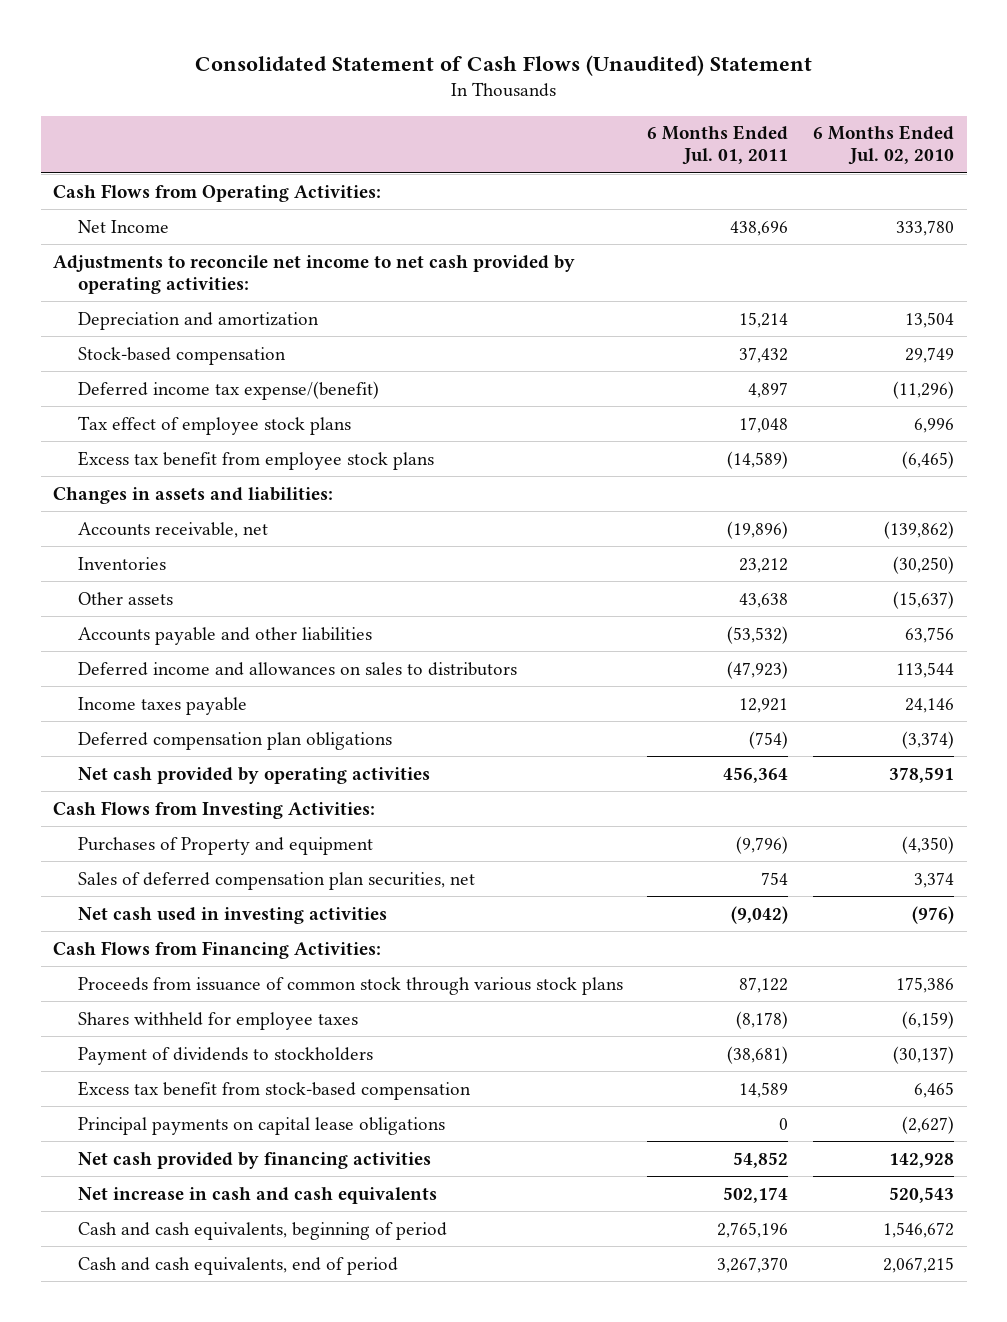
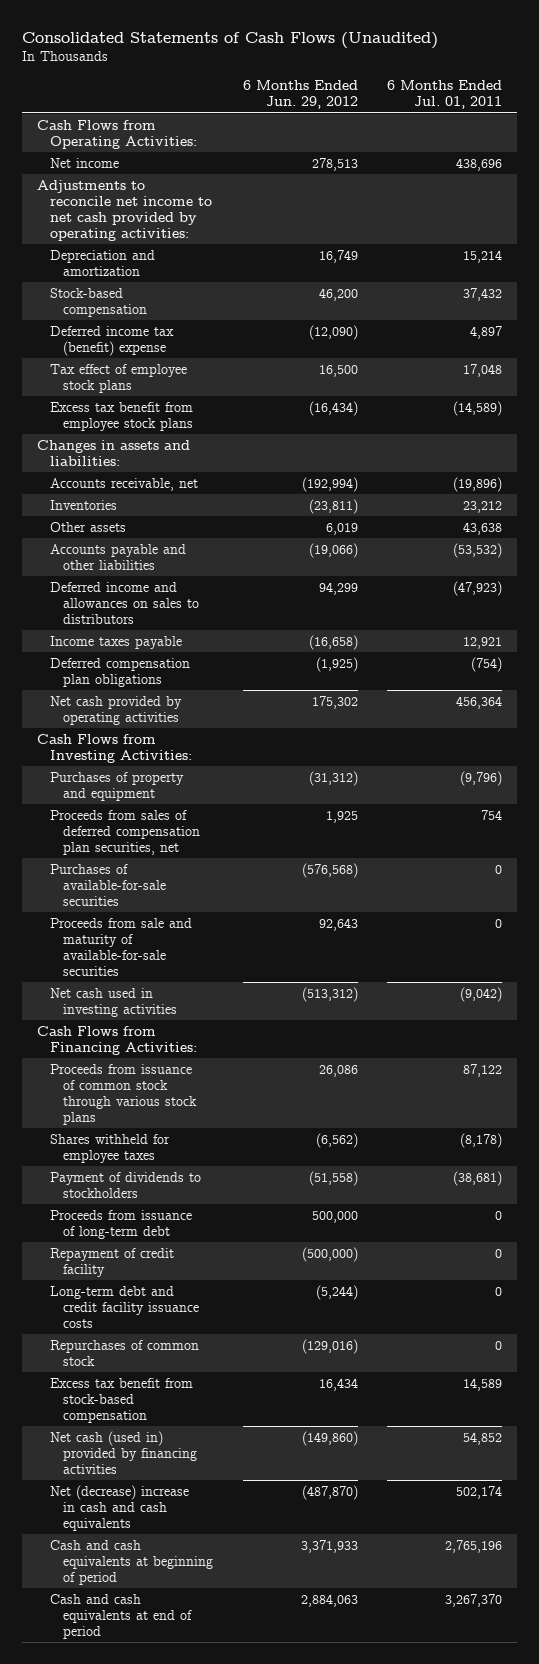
[194,54,812,76] Consolidated Statement of Cash Flows (Unaudited) Statement -> [22,32,439,50] Consolidated Statements of Cash Flows (Unaudited)
[813,125,955,166] 6 Months Ended Jul. 02, 2010 -> none
none -> [242,80,358,110] 6 Months Ended Jun. 29, 2012
[77,219,169,233] Net Income -> [50,157,120,168] Net income
[77,380,379,400] Deferred income tax expense/(benefit) -> [50,325,175,356] Deferred income tax (benefit) expense
[77,836,373,855] Purchases of Property and equipment -> [50,771,185,801] Purchases of property and equipment
[77,871,475,890] Sales of deferred compensation plan securities, net -> [50,809,201,855] Proceeds from sales of deferred compensation plan securities, net
none -> [50,863,167,906] Purchases of available-for-sale securities
none -> [50,917,193,976] Proceeds from sale and maturity of available-for-sale securities
none -> [50,1209,193,1239] Proceeds from issuance of long-term debt
none -> [50,1247,175,1277] Repayment of credit facility
none -> [50,1285,200,1328] Long-term debt and credit facility issuance costs
none -> [50,1339,200,1366] Repurchases of common stock
[77,1116,445,1135] Principal payments on capital lease obligations -> none
[77,1151,431,1169] Net cash provided by financing activities -> [50,1430,198,1474] Net cash (used in) provided by financing activities
[77,1186,437,1204] Net increase in cash and cash equivalents -> [50,1484,190,1531] Net (decrease) increase in cash and cash equivalents
[77,1221,447,1240] Cash and cash equivalents, beginning of period -> [50,1539,214,1585] Cash and cash equivalents at beginning of period
[77,1256,398,1275] Cash and cash equivalents, end of period -> [50,1593,193,1639] Cash and cash equivalents at end of period

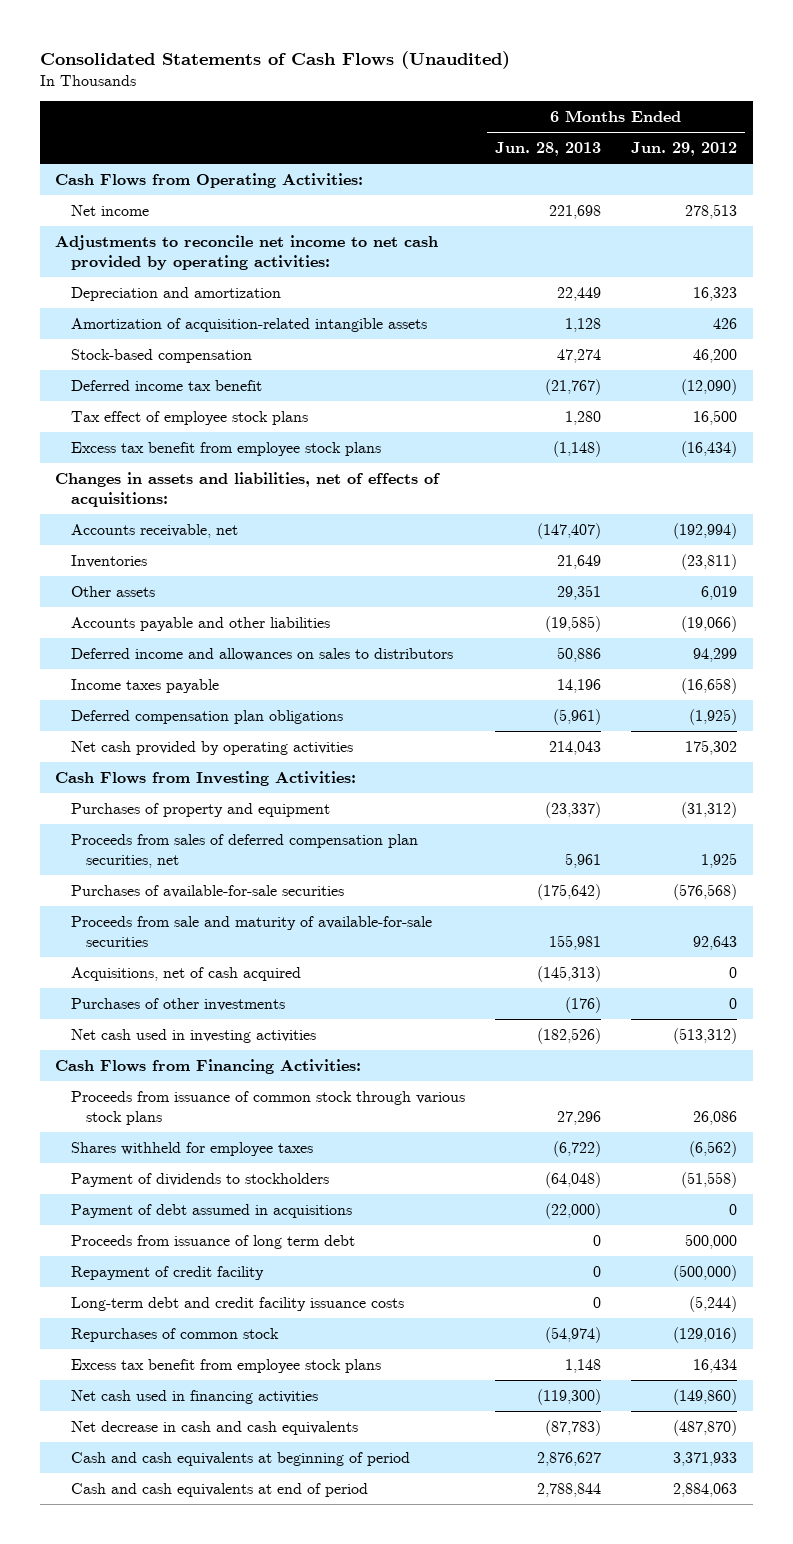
[387,80,503,110] 6 Months Ended Jul. 01, 2011 -> none
none -> [494,142,601,157] Jun. 28, 2013
[318,249,358,263] 16,749 -> [693,286,738,301] 16,323
none -> [70,317,427,332] Amortization of acquisition-related intangible assets
[50,325,175,356] Deferred income tax (benefit) expense -> [70,379,262,391] Deferred income tax benefit
[36,439,190,466] Changes in assets and liabilities: -> [55,471,441,507] Changes in assets and liabilities, net of effects of acquisitions:
none -> [70,966,301,981] Acquisitions, net of cash acquired
none -> [70,997,285,1011] Purchases of other investments
none -> [70,1203,352,1218] Payment of debt assumed in acquisitions
[50,1209,193,1239] Proceeds from issuance of long-term debt -> [70,1234,355,1249] Proceeds from issuance of long term debt
[50,1377,194,1423] Excess tax benefit from stock-based compensation -> [70,1358,381,1373] Excess tax benefit from employee stock plans
[50,1430,198,1474] Net cash (used in) provided by financing activities -> [70,1389,318,1404] Net cash used in financing activities
[50,1484,190,1531] Net (decrease) increase in cash and cash equivalents -> [70,1420,358,1435] Net decrease in cash and cash equivalents

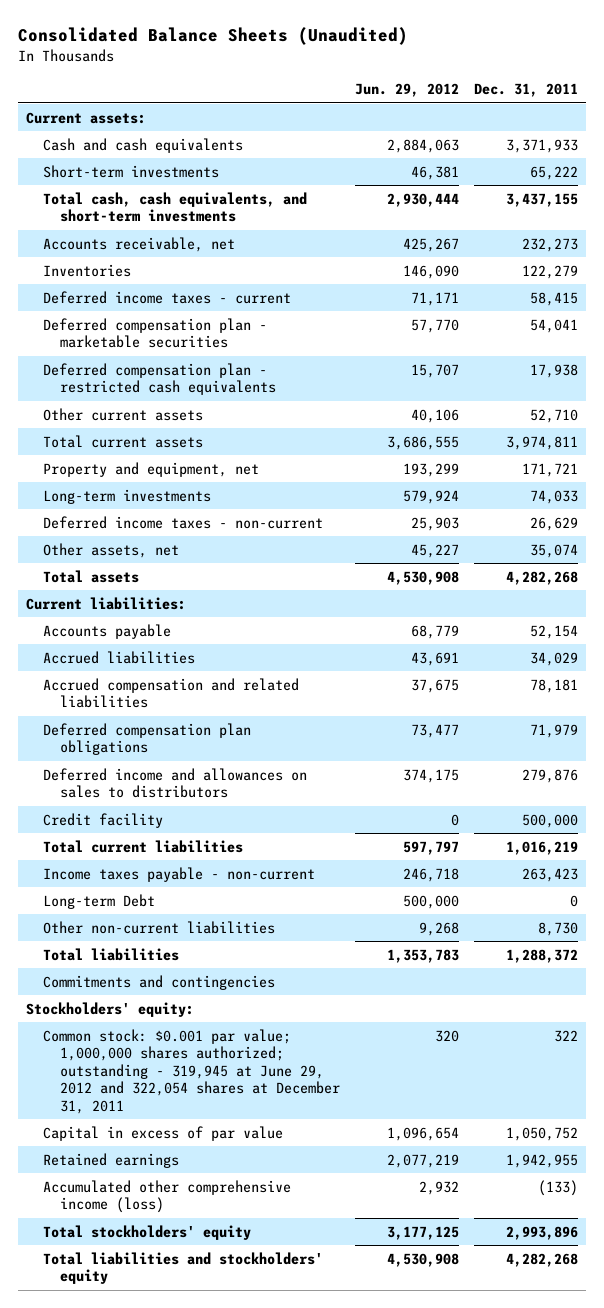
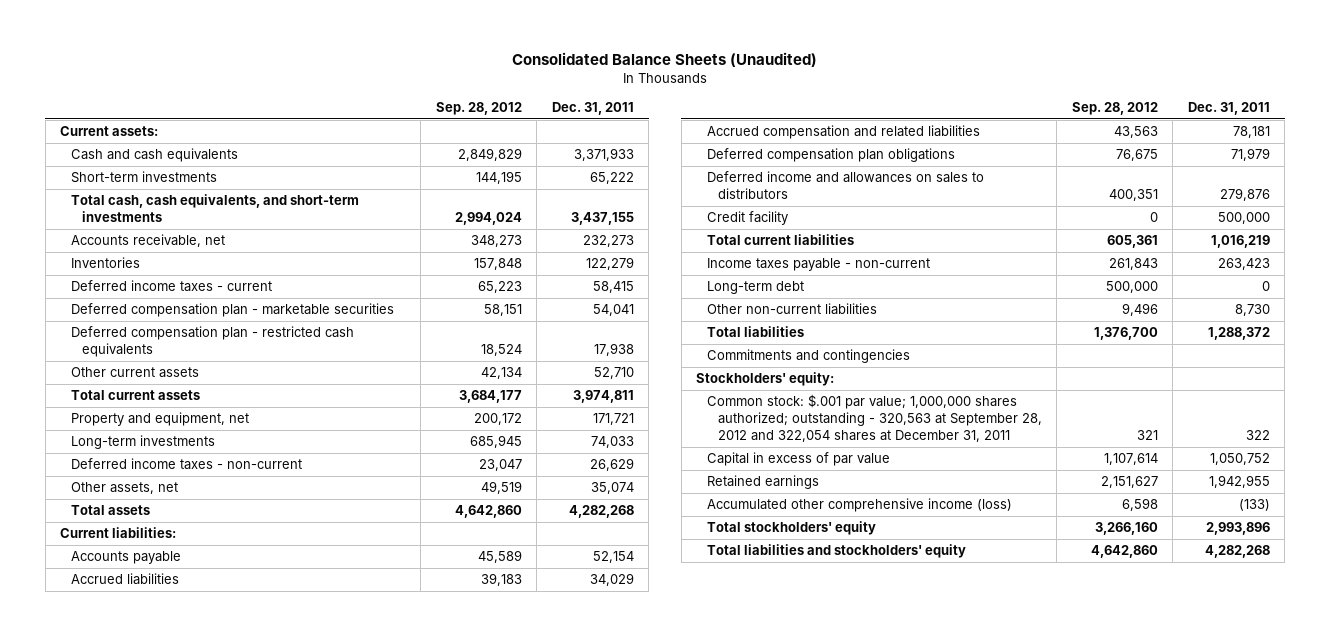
[355,83,460,98] Jun. 29, 2012 -> none
none -> [435,102,522,116] Sep. 28, 2012
[42,893,155,909] Long-term Debt -> [706,281,804,295] Long-term debt
[42,1028,341,1114] Common stock: $0.001 par value; 1,000,000 shares authorized; outstanding - 319,945 at June 29, 2012 and 322,054 shares at December 31, 2011 -> [706,394,1042,442] Common stock: $.001 par value; 1,000,000 shares authorized; outstanding - 320,563 at September 28, 2012 and 322,054 shares at December 31, 2011

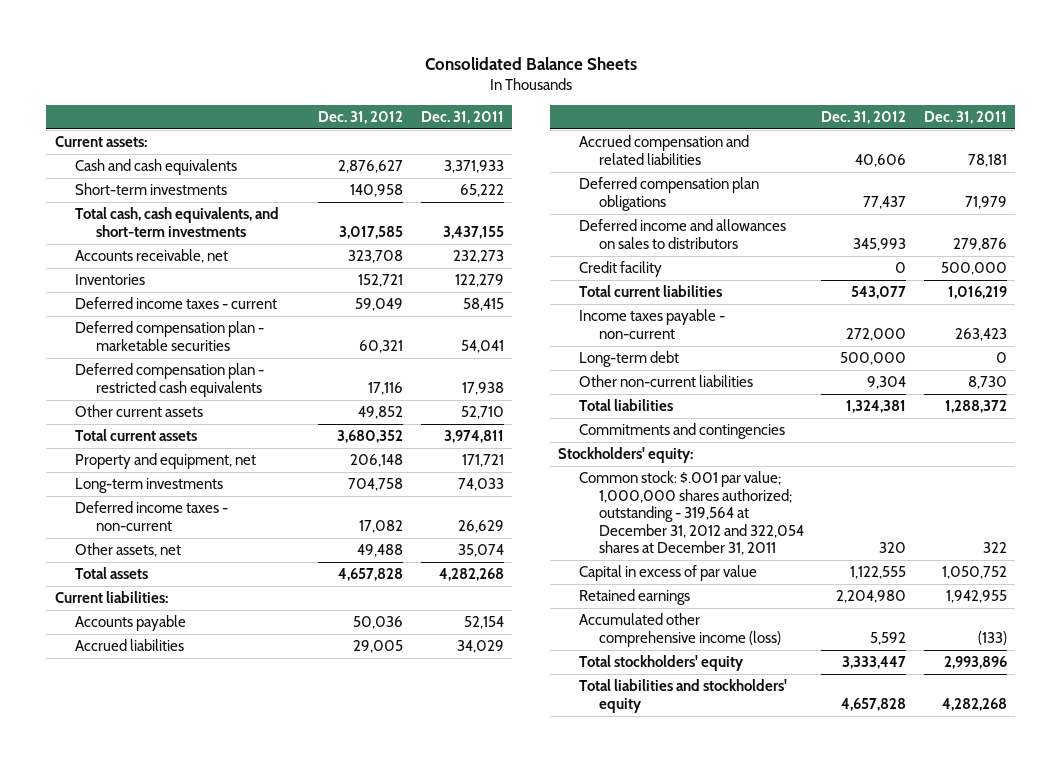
[511,52,817,68] Consolidated Balance Sheets (Unaudited) -> [424,56,637,70] Consolidated Balance Sheets
[435,102,522,116] Sep. 28, 2012 -> none
none -> [318,110,404,124] Dec. 31, 2012
[706,394,1042,442] Common stock: $.001 par value; 1,000,000 shares authorized; outstanding - 320,563 at September 28, 2012 and 322,054 shares at December 31, 2011 -> [578,471,804,556] Common stock: $.001 par value; 1,000,000 shares authorized; outstanding - 319,564 at December 31, 2012 and 322,054 shares at December 31, 2011

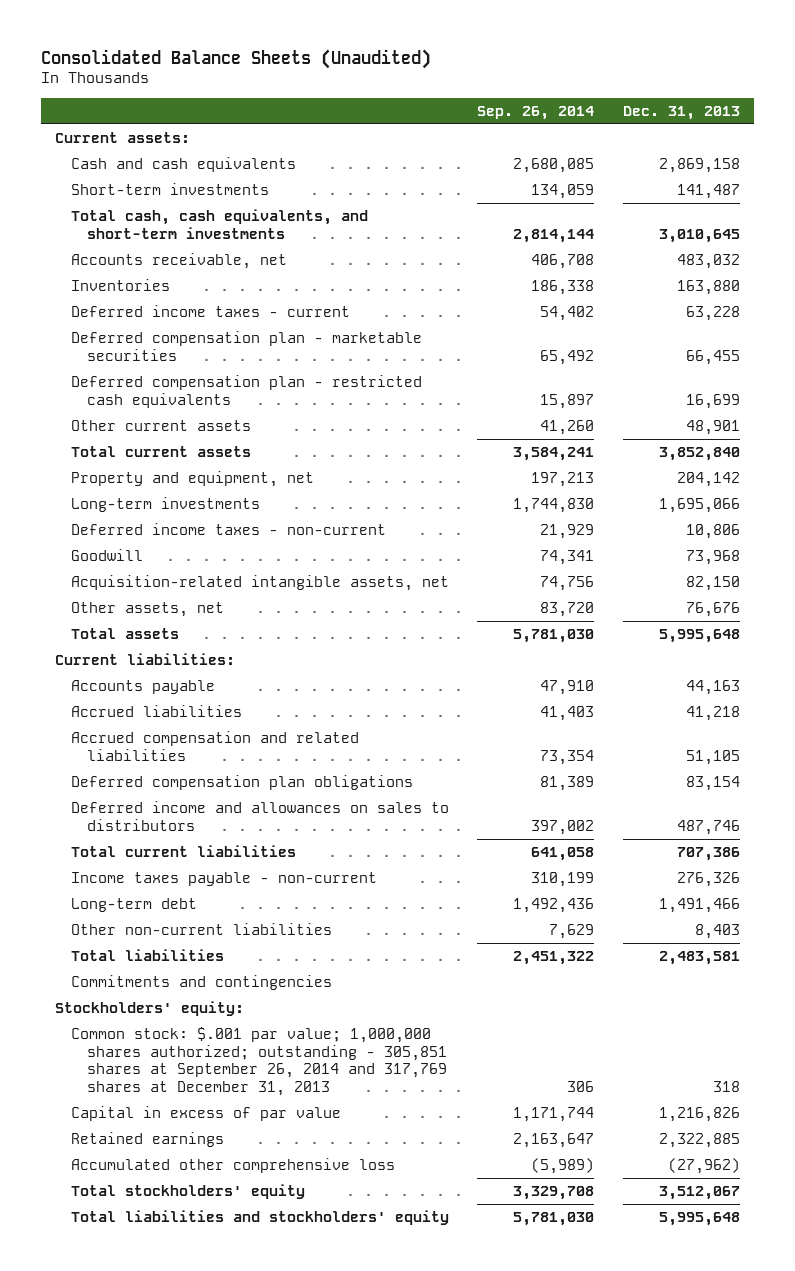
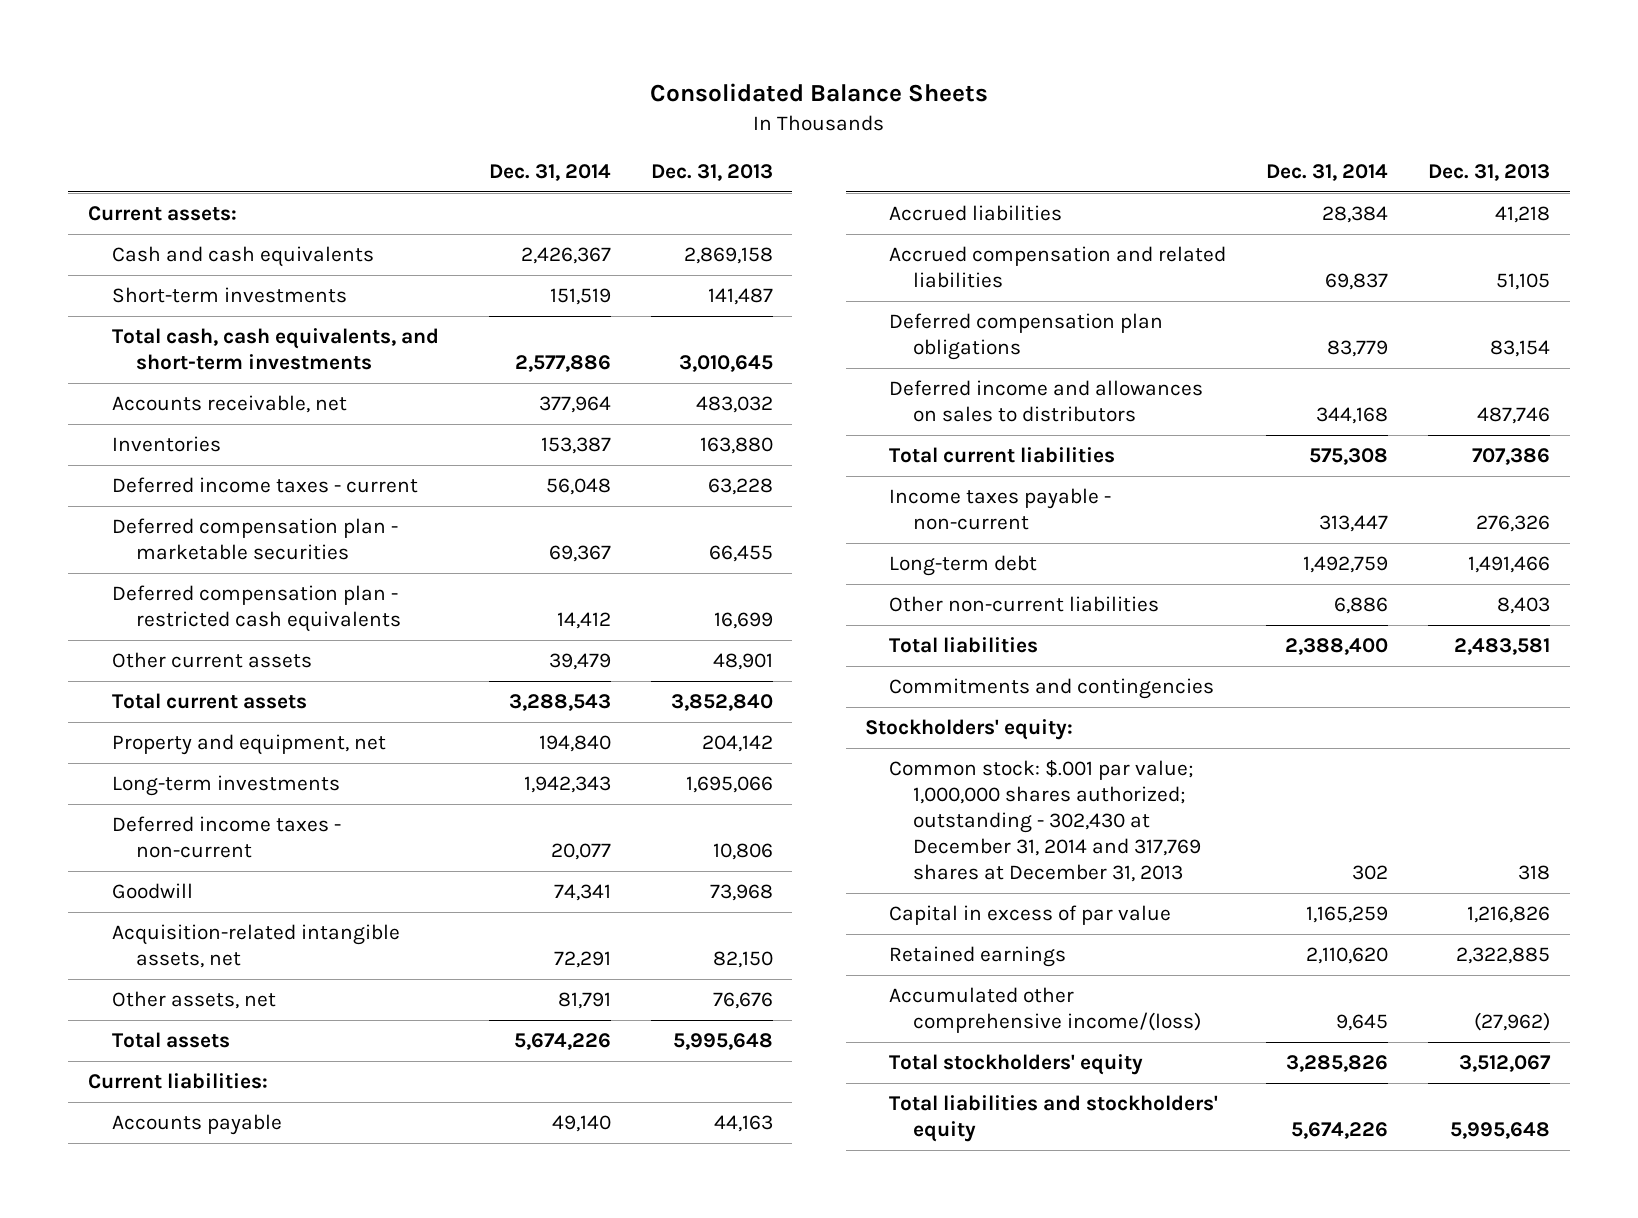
[41,48,432,69] Consolidated Balance Sheets (Unaudited) -> [649,83,988,103] Consolidated Balance Sheets
[477,105,595,120] Sep. 26, 2014 -> none
none -> [488,164,611,182] Dec. 31, 2014
[71,1027,447,1096] Common stock: $.001 par value; 1,000,000 shares authorized; outstanding - 305,851 shares at September 26, 2014 and 317,769 shares at December 31, 2013 -> [889,760,1202,882] Common stock: $.001 par value; 1,000,000 shares authorized; outstanding - 302,430 at December 31, 2014 and 317,769 shares at December 31, 2013
[71,1158,396,1174] Accumulated other comprehensive loss -> [889,987,1202,1034] Accumulated other comprehensive income/(loss)

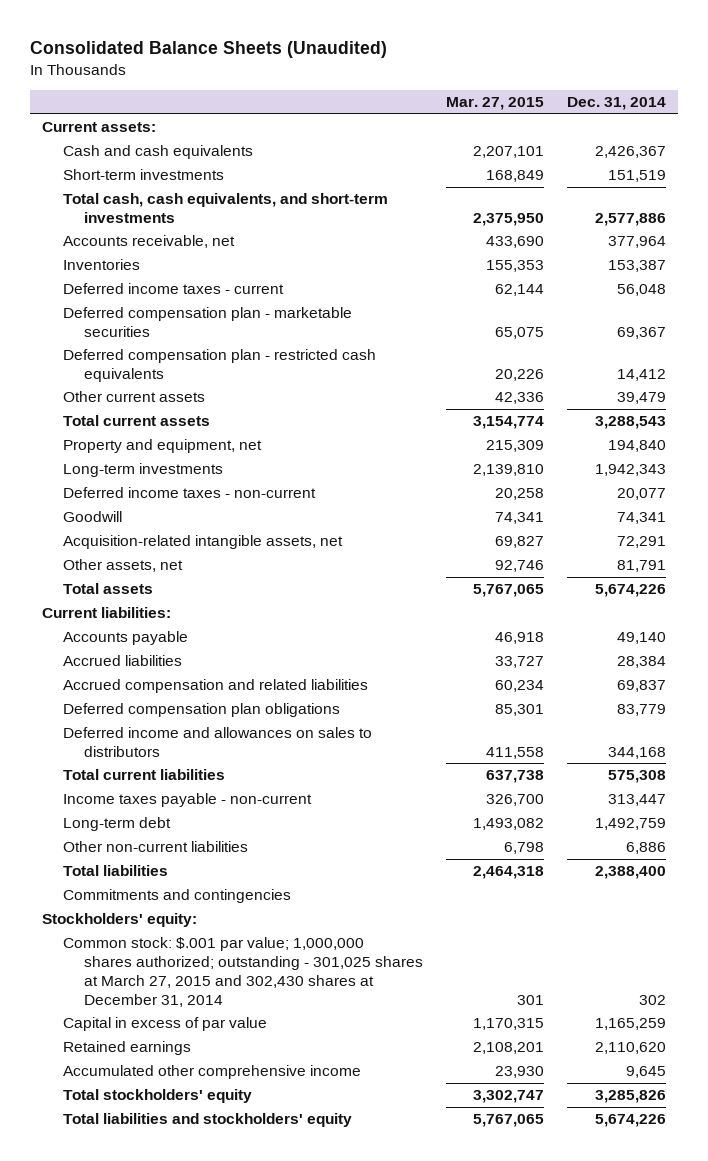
[649,83,988,103] Consolidated Balance Sheets -> [30,41,388,59] Consolidated Balance Sheets (Unaudited)
[650,164,773,182] Dec. 31, 2013 -> none
none -> [446,97,545,111] Mar. 27, 2015
[889,760,1202,882] Common stock: $.001 par value; 1,000,000 shares authorized; outstanding - 302,430 at December 31, 2014 and 317,769 shares at December 31, 2013 -> [62,937,423,1007] Common stock: $.001 par value; 1,000,000 shares authorized; outstanding - 301,025 shares at March 27, 2015 and 302,430 shares at December 31, 2014
[889,987,1202,1034] Accumulated other comprehensive income/(loss) -> [62,1065,361,1080] Accumulated other comprehensive income

